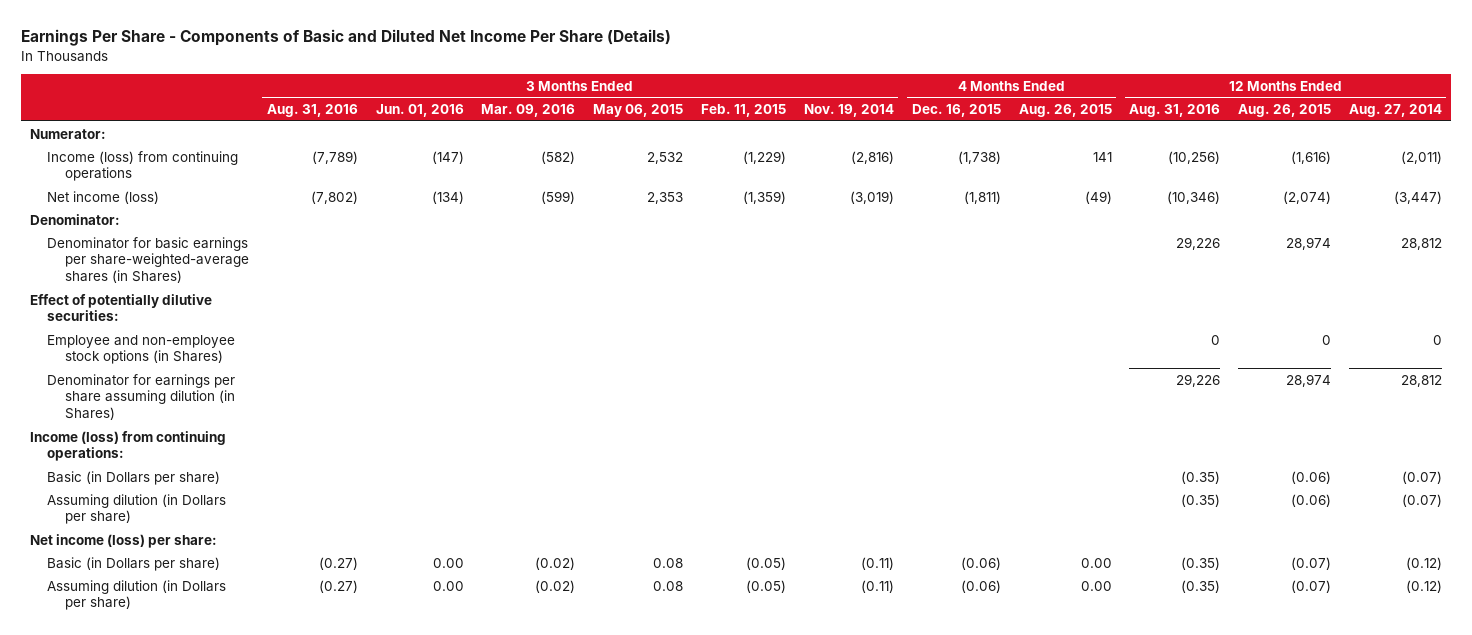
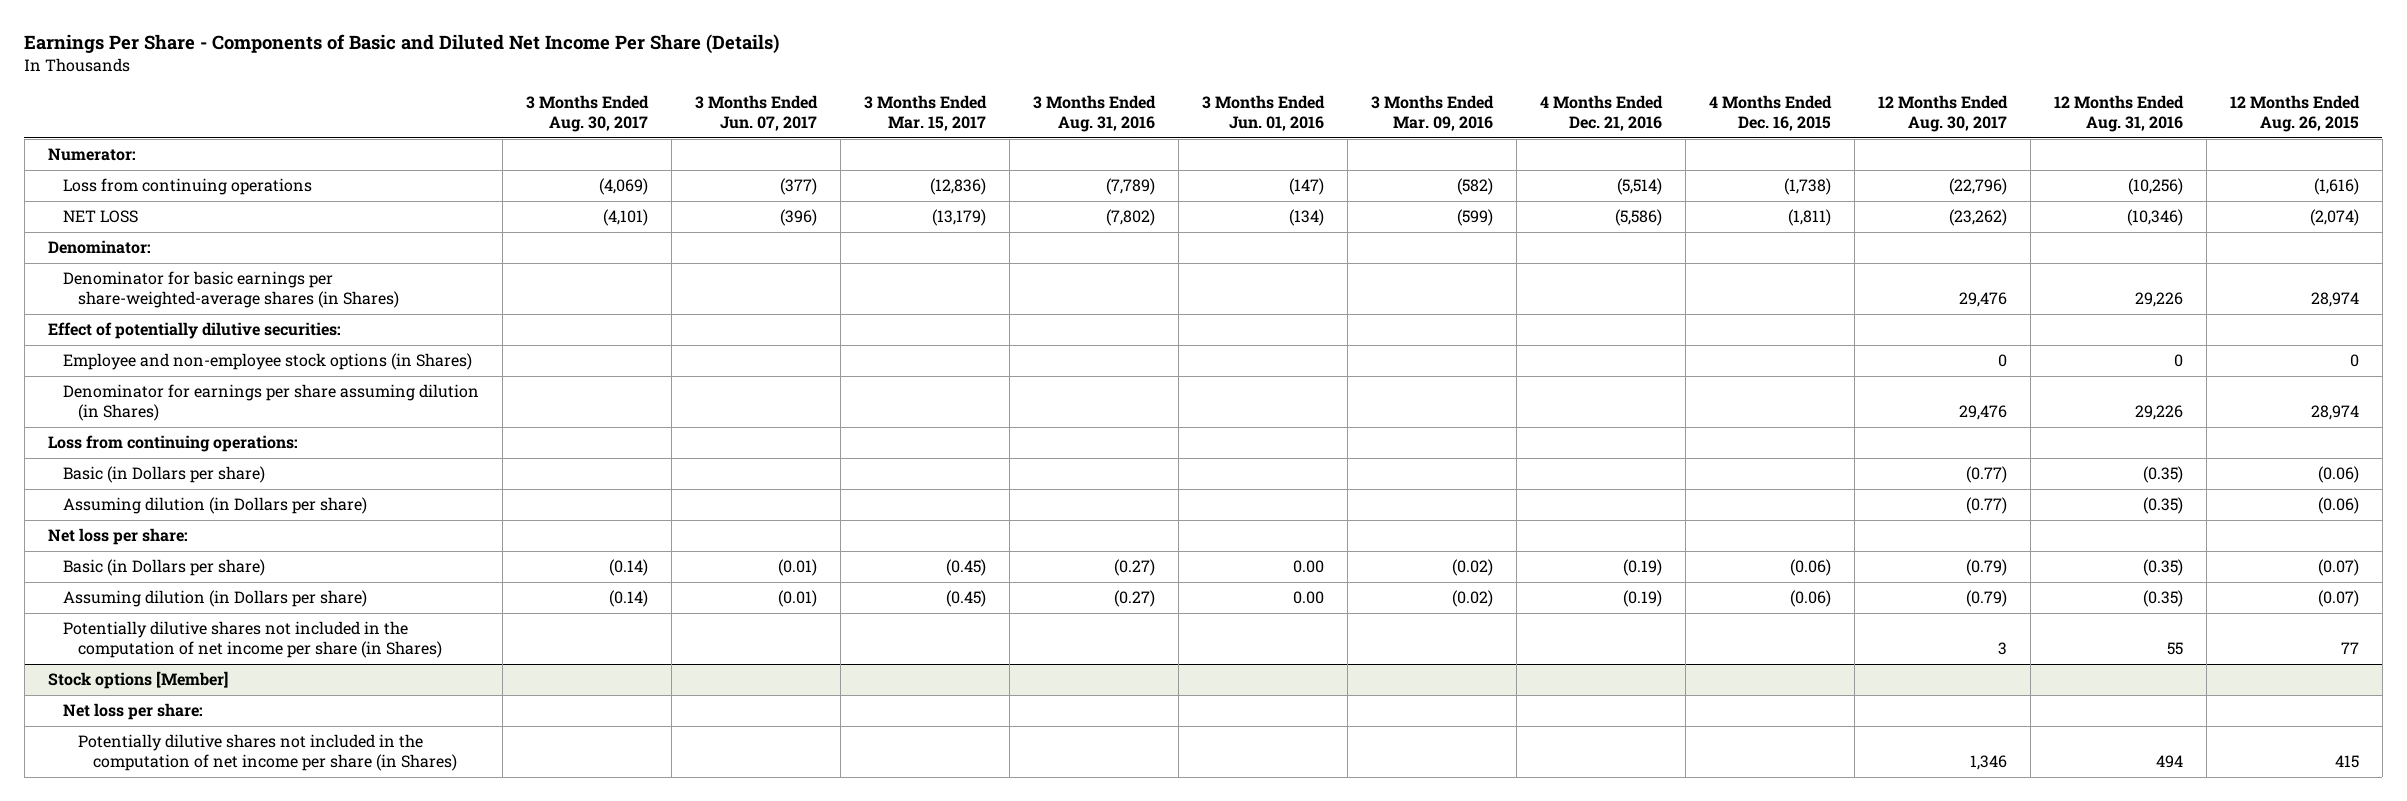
[593,103,684,117] May 06, 2015 -> none
[701,103,787,117] Feb. 11, 2015 -> none
[803,103,894,117] Nov. 19, 2014 -> none
[1018,103,1112,117] Aug. 26, 2015 -> none
[1349,103,1443,117] Aug. 27, 2014 -> none
none -> [525,94,649,133] 3 Months Ended Aug. 30, 2017
none -> [694,94,818,132] 3 Months Ended Jun. 07, 2017
none -> [863,94,987,132] 3 Months Ended Mar. 15, 2017
none -> [1539,94,1663,132] 4 Months Ended Dec. 21, 2016
none -> [1877,94,2008,133] 12 Months Ended Aug. 30, 2017
[47,150,239,182] Income (loss) from continuing operations -> [62,178,312,196] Loss from continuing operations
[47,190,160,204] Net income (loss) -> [62,210,138,224] NET LOSS
[29,430,226,462] Income (loss) from continuing operations: -> [47,435,298,453] Loss from continuing operations:
[29,533,217,548] Net income (loss) per share: -> [47,528,188,546] Net loss per share:
none -> [62,621,442,659] Potentially dilutive shares not included in the computation of net income per share (in Shares)
none -> [47,671,228,690] Stock options [Member]
none -> [62,703,203,721] Net loss per share:
none -> [77,734,457,772] Potentially dilutive shares not included in the computation of net income per share (in Shares)

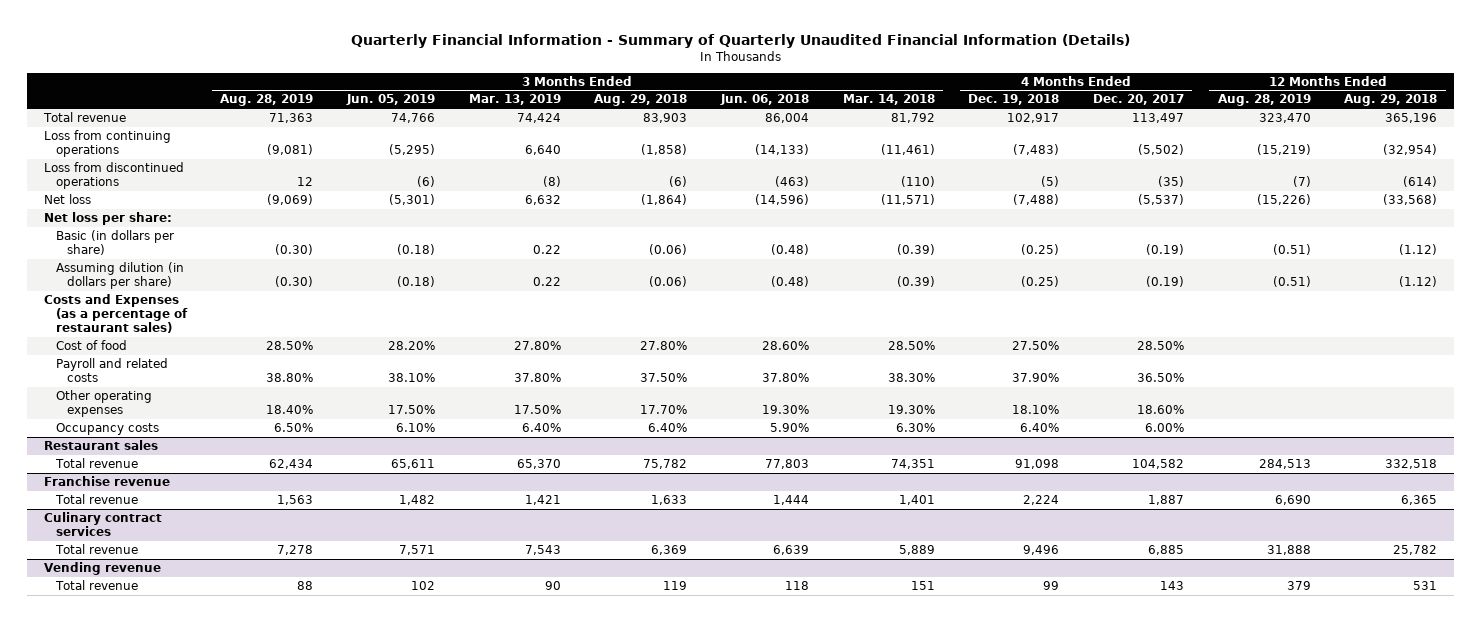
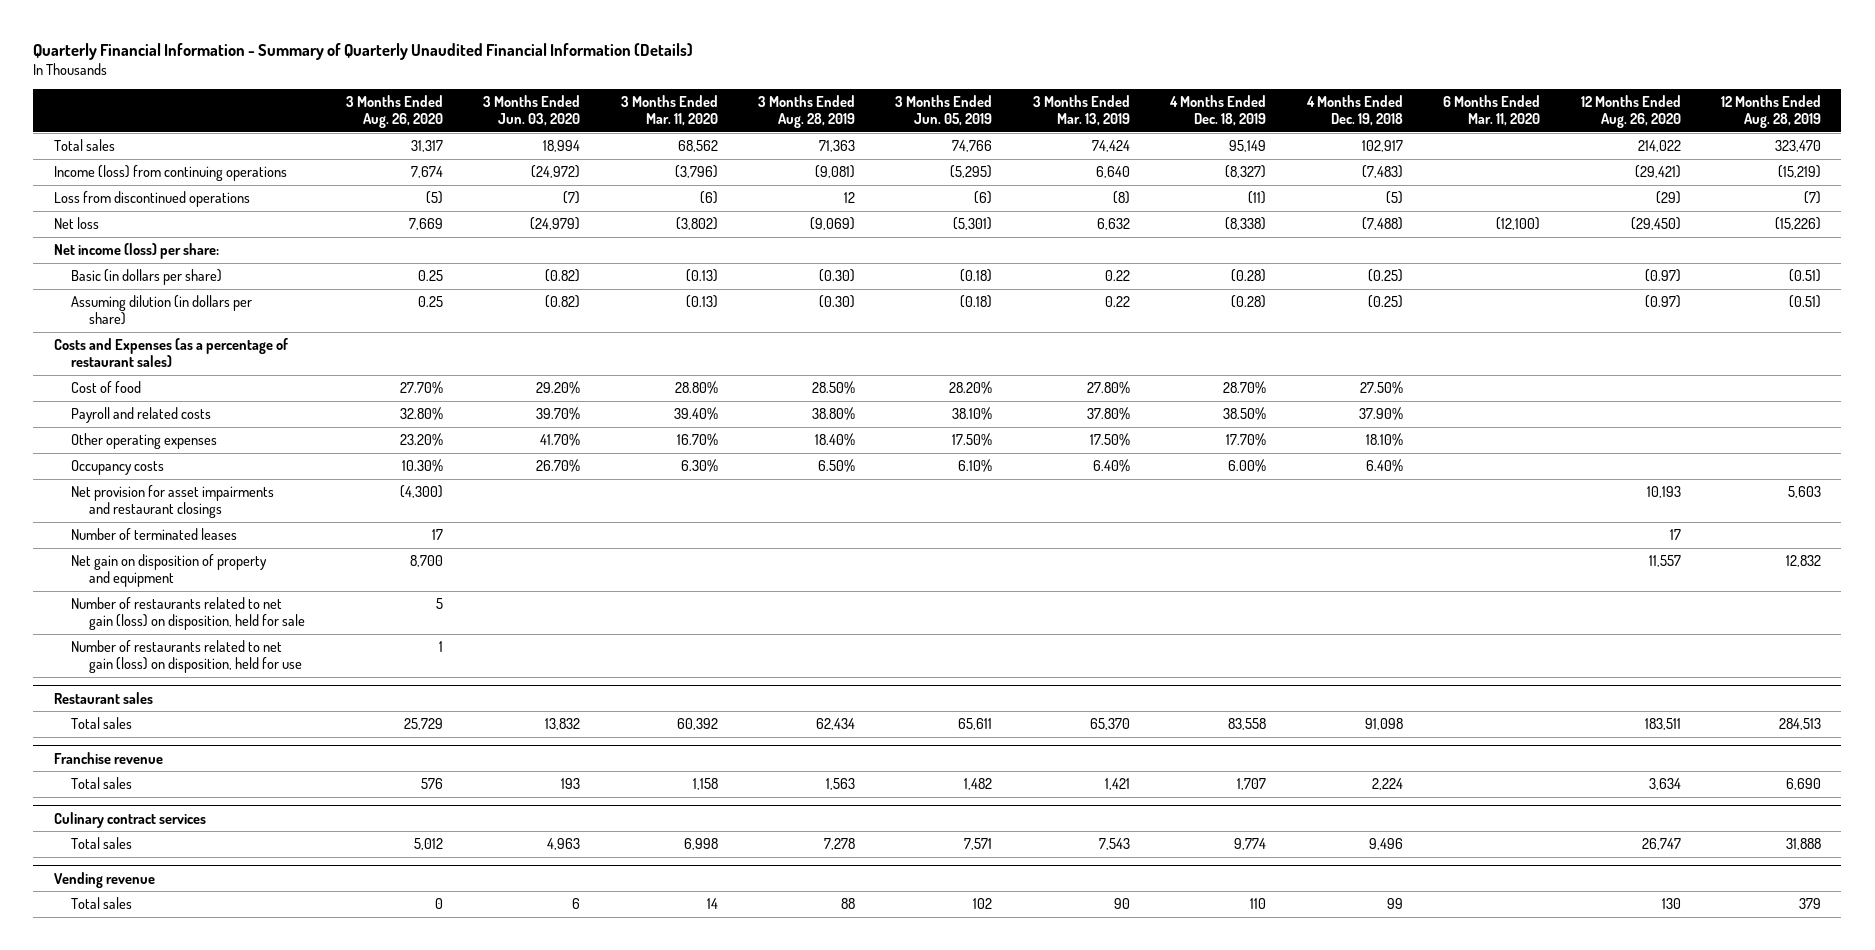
[594,94,688,107] Aug. 29, 2018 -> none
[720,94,810,106] Jun. 06, 2018 -> none
[842,94,935,106] Mar. 14, 2018 -> none
[1093,94,1185,106] Dec. 20, 2017 -> none
[1344,94,1438,107] Aug. 29, 2018 -> none
none -> [345,95,443,128] 3 Months Ended Aug. 26, 2020
none -> [483,95,581,126] 3 Months Ended Jun. 03, 2020
none -> [620,95,718,126] 3 Months Ended Mar. 11, 2020
none -> [1169,95,1267,126] 4 Months Ended Dec. 18, 2019
none -> [1443,95,1541,126] 6 Months Ended Mar. 11, 2020
none -> [1580,95,1681,128] 12 Months Ended Aug. 26, 2020
[43,112,127,123] Total revenue -> [53,139,115,152] Total sales
[44,130,172,158] Loss from continuing operations -> [53,165,287,182] Income (loss) from continuing operations
[44,212,173,226] Net loss per share: -> [53,243,219,260] Net income (loss) per share:
none -> [71,485,275,518] Net provision for asset impairments and restaurant closings
none -> [71,528,238,541] Number of terminated leases
none -> [71,554,268,587] Net gain on disposition of property and equipment
none -> [71,597,306,630] Number of restaurants related to net gain (loss) on disposition, held for sale
none -> [71,640,303,673] Number of restaurants related to net gain (loss) on disposition, held for use
[54,458,138,469] Total revenue -> [71,717,133,730] Total sales
[54,494,138,505] Total revenue -> [71,777,133,790] Total sales
[54,544,138,555] Total revenue -> [71,837,133,850] Total sales
[54,580,138,591] Total revenue -> [71,897,133,910] Total sales

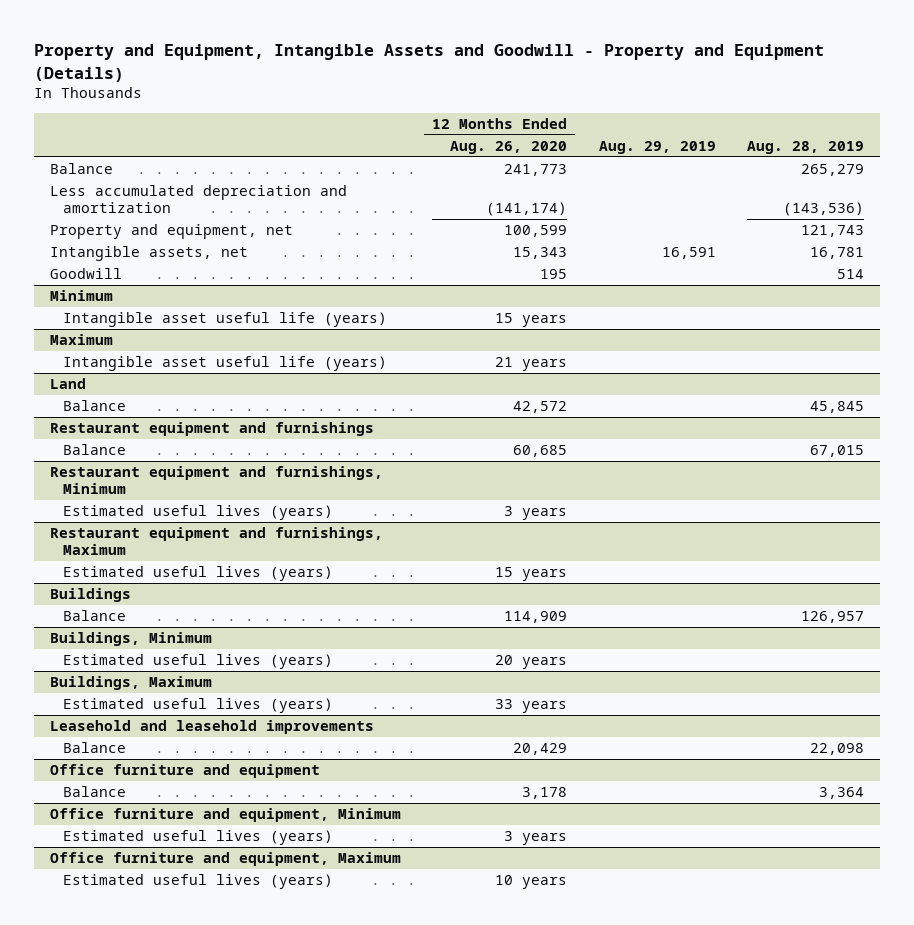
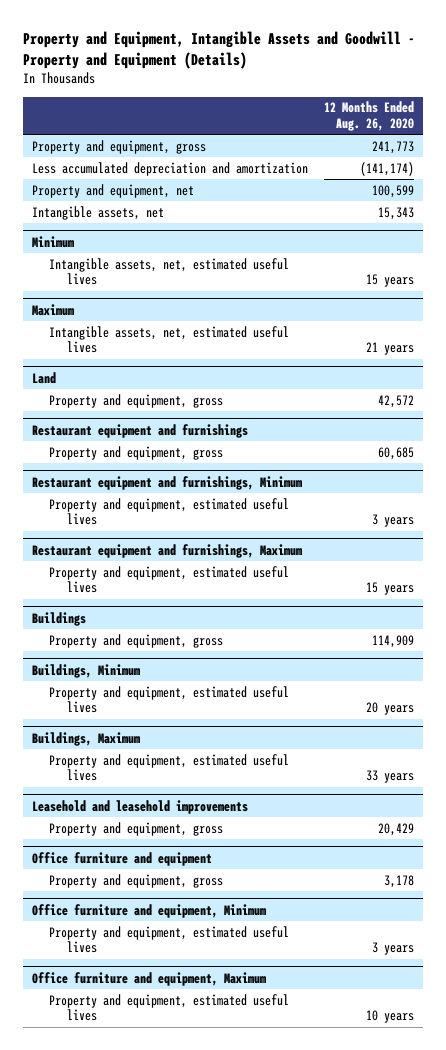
[598,140,716,154] Aug. 29, 2019 -> none
[747,140,865,154] Aug. 28, 2019 -> none
[49,163,113,175] Balance -> [31,139,206,154] Property and equipment, gross
[49,268,122,280] Goodwill -> none
[62,312,387,328] Intangible asset useful life (years) -> [49,257,290,286] Intangible assets, net, estimated useful lives
[62,356,387,372] Intangible asset useful life (years) -> [49,325,290,354] Intangible assets, net, estimated useful lives
[62,400,126,412] Balance -> [49,393,224,408] Property and equipment, gross
[62,444,126,456] Balance -> [49,445,224,460] Property and equipment, gross
[62,505,333,521] Estimated useful lives (years) -> [49,497,290,526] Property and equipment, estimated useful lives
[62,566,333,582] Estimated useful lives (years) -> [49,565,290,594] Property and equipment, estimated useful lives
[62,610,126,622] Balance -> [49,633,224,648] Property and equipment, gross
[62,654,333,670] Estimated useful lives (years) -> [49,685,290,714] Property and equipment, estimated useful lives
[62,698,333,714] Estimated useful lives (years) -> [49,753,290,782] Property and equipment, estimated useful lives
[62,742,126,754] Balance -> [49,821,224,836] Property and equipment, gross
[62,786,126,798] Balance -> [49,873,224,888] Property and equipment, gross
[62,830,333,846] Estimated useful lives (years) -> [49,925,290,954] Property and equipment, estimated useful lives
[62,874,333,890] Estimated useful lives (years) -> [49,993,290,1022] Property and equipment, estimated useful lives

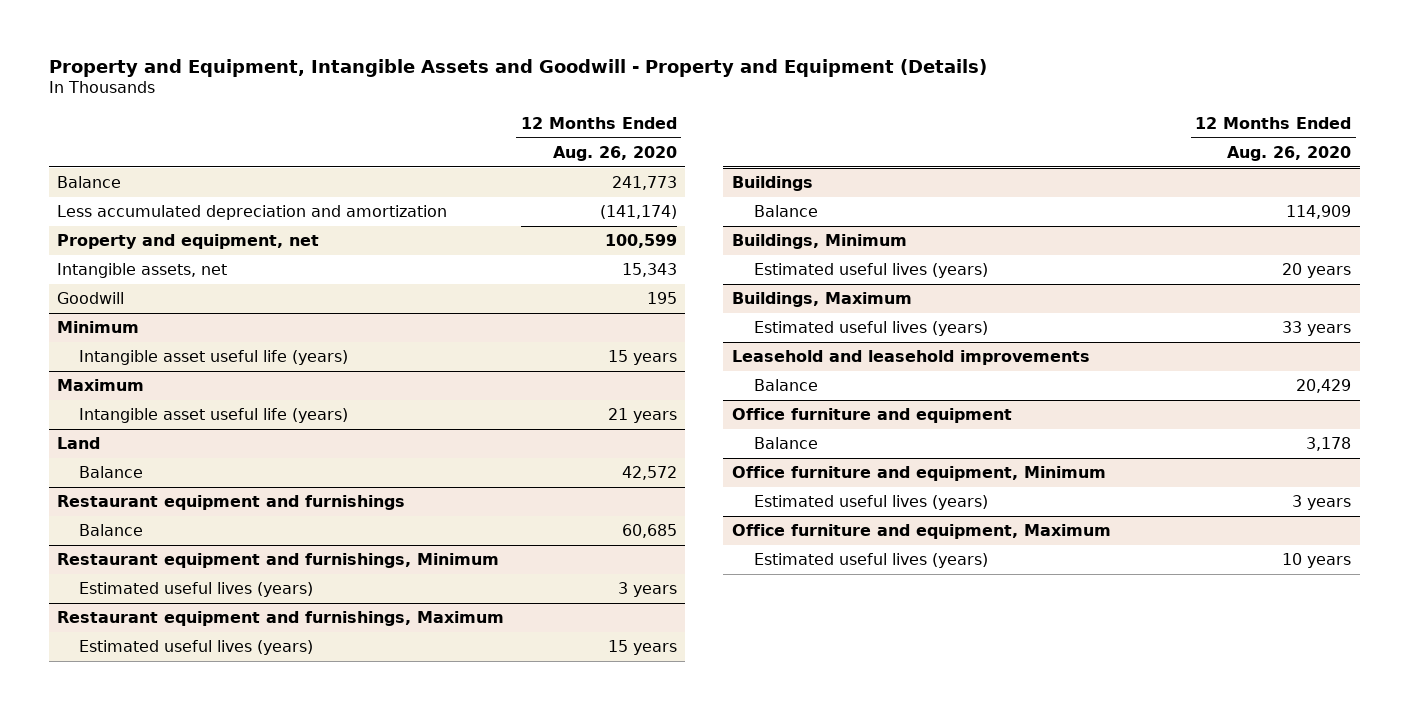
[31,139,206,154] Property and equipment, gross -> [56,176,121,189] Balance
none -> [56,292,124,305] Goodwill
[49,257,290,286] Intangible assets, net, estimated useful lives -> [78,350,348,366] Intangible asset useful life (years)
[49,325,290,354] Intangible assets, net, estimated useful lives -> [78,408,348,424] Intangible asset useful life (years)
[49,393,224,408] Property and equipment, gross -> [78,466,143,479] Balance
[49,445,224,460] Property and equipment, gross -> [78,524,143,537] Balance
[49,497,290,526] Property and equipment, estimated useful lives -> [78,582,313,598] Estimated useful lives (years)
[49,565,290,594] Property and equipment, estimated useful lives -> [78,640,313,656] Estimated useful lives (years)
[49,633,224,648] Property and equipment, gross -> [753,205,818,218] Balance
[49,685,290,714] Property and equipment, estimated useful lives -> [753,263,988,279] Estimated useful lives (years)
[49,753,290,782] Property and equipment, estimated useful lives -> [753,321,988,337] Estimated useful lives (years)
[49,821,224,836] Property and equipment, gross -> [753,379,818,392] Balance
[49,873,224,888] Property and equipment, gross -> [753,437,818,450] Balance
[49,925,290,954] Property and equipment, estimated useful lives -> [753,495,988,511] Estimated useful lives (years)
[49,993,290,1022] Property and equipment, estimated useful lives -> [753,553,988,569] Estimated useful lives (years)

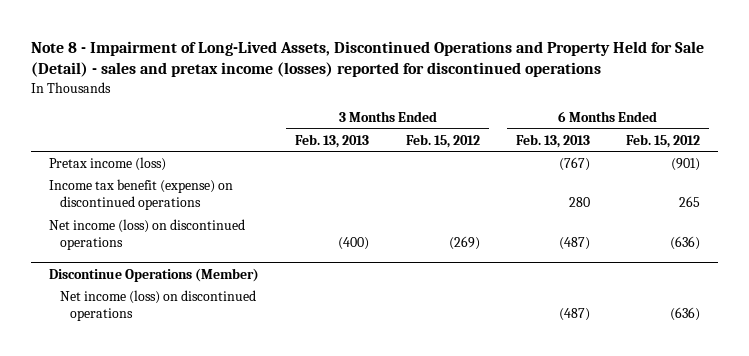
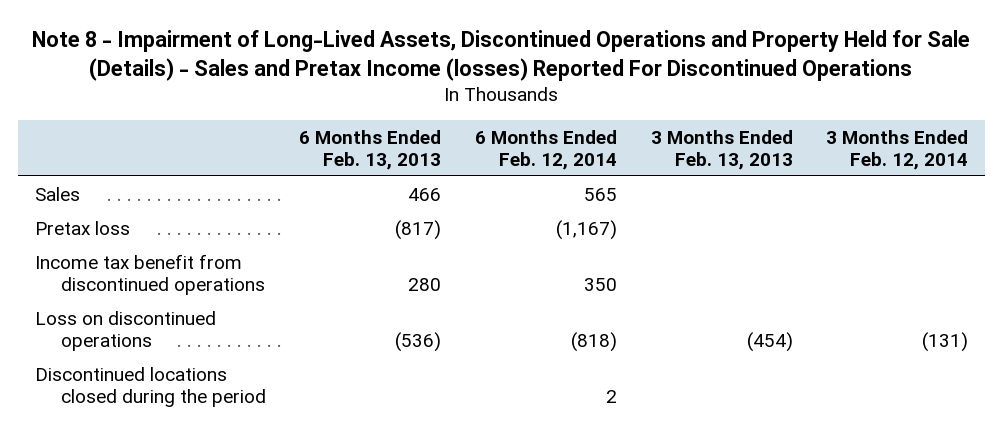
[31,40,705,78] Note 8 - Impairment of Long-Lived Assets, Discontinued Operations and Property Held for Sale (Detail) - sales and pretax income (losses) reported for discontinued operations -> [32,29,971,81] Note 8 - Impairment of Long-Lived Assets, Discontinued Operations and Property Held for Sale (Details) - Sales and Pretax Income (losses) Reported For Discontinued Operations
[405,133,480,148] Feb. 15, 2012 -> none
[625,133,700,148] Feb. 15, 2012 -> none
none -> [474,129,617,170] 6 Months Ended Feb. 12, 2014
none -> [826,129,969,170] 3 Months Ended Feb. 12, 2014
[49,267,260,282] Discontinue Operations (Member) -> none
[59,289,256,322] Net income (loss) on discontinued operations -> none
none -> [34,186,80,201] Sales
[49,156,167,171] Pretax income (loss) -> [34,220,130,235] Pretax loss
[558,156,590,171] (767) -> [395,219,442,240] (817)
[49,178,234,211] Income tax benefit (expense) on discontinued operations -> [34,253,265,295] Income tax benefit from discontinued operations
[49,218,246,251] Net income (loss) on discontinued operations -> [34,310,216,351] Loss on discontinued operations
[338,237,370,251] (400) -> [746,331,793,352] (454)
[558,237,590,251] (487) -> [395,331,442,352] (536)
none -> [34,366,266,407] Discontinued locations closed during the period

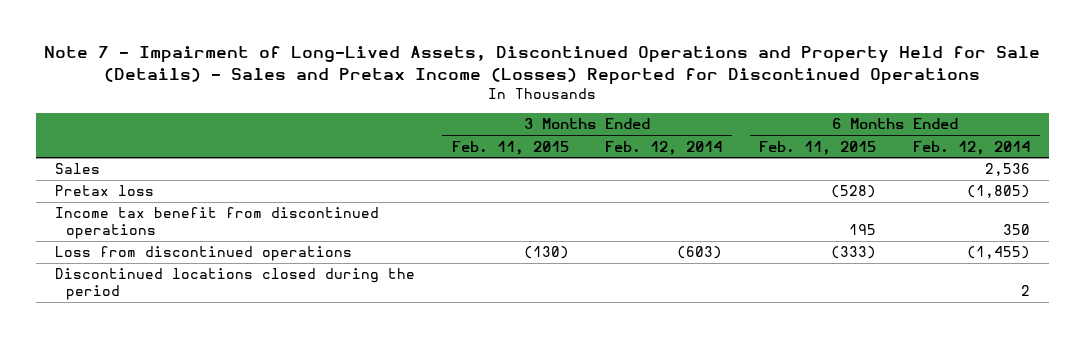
[32,29,971,81] Note 8 - Impairment of Long-Lived Assets, Discontinued Operations and Property Held for Sale (Details) - Sales and Pretax Income (losses) Reported For Discontinued Operations -> [44,45,1041,85] Note 7 - Impairment of Long-Lived Assets, Discontinued Operations and Property Held for Sale (Details) - Sales and Pretax Income (Losses) Reported for Discontinued Operations
[299,129,442,170] 6 Months Ended Feb. 13, 2013 -> none
[650,129,793,170] 3 Months Ended Feb. 13, 2013 -> none
none -> [451,140,569,155] Feb. 11, 2015
none -> [759,140,877,155] Feb. 11, 2015
[583,187,617,201] 565 -> [985,163,1031,177] 2,536
[555,219,617,240] (1,167) -> [967,185,1031,199] (1,805)
[34,310,216,351] Loss on discontinued operations -> [54,246,352,262] Loss from discontinued operations
[570,331,617,352] (818) -> [967,246,1031,260] (1,455)
[922,331,969,352] (131) -> [677,246,723,260] (603)

